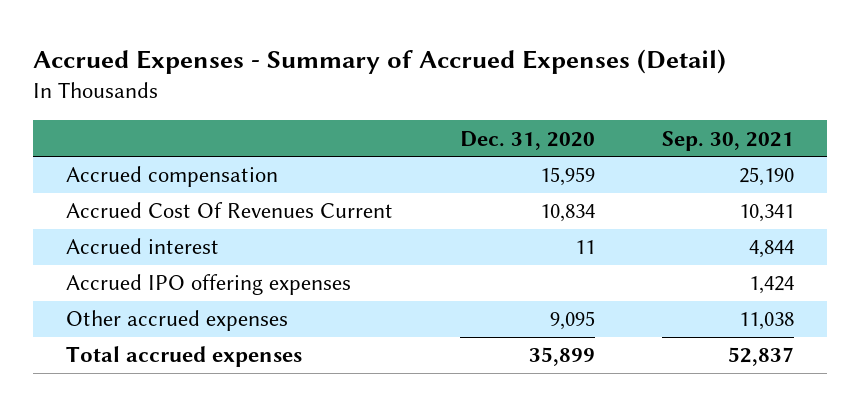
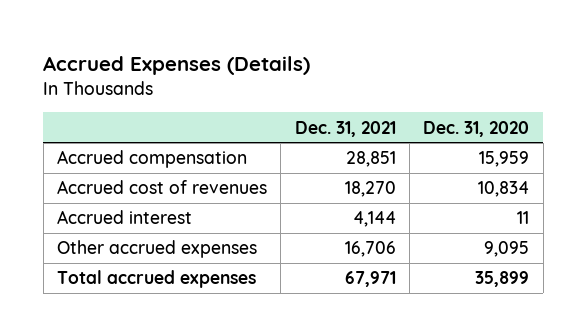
[32,48,726,74] Accrued Expenses - Summary of Accrued Expenses (Detail) -> [43,55,311,75] Accrued Expenses (Details)
[661,130,794,151] Sep. 30, 2021 -> none
none -> [294,120,396,137] Dec. 31, 2021
[66,202,394,219] Accrued Cost Of Revenues Current -> [57,180,268,195] Accrued cost of revenues
[66,274,352,296] Accrued IPO offering expenses -> none

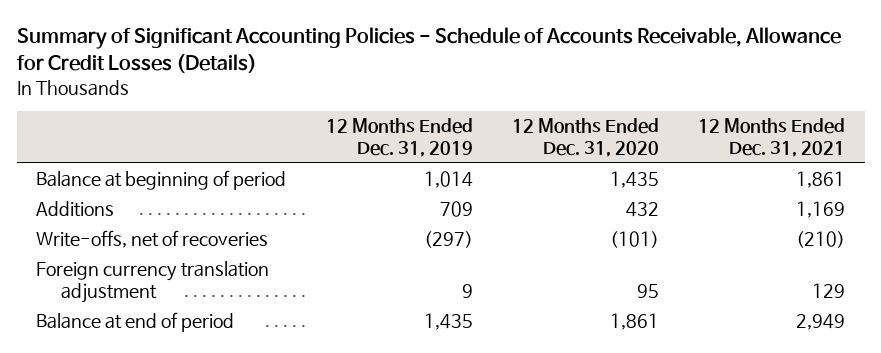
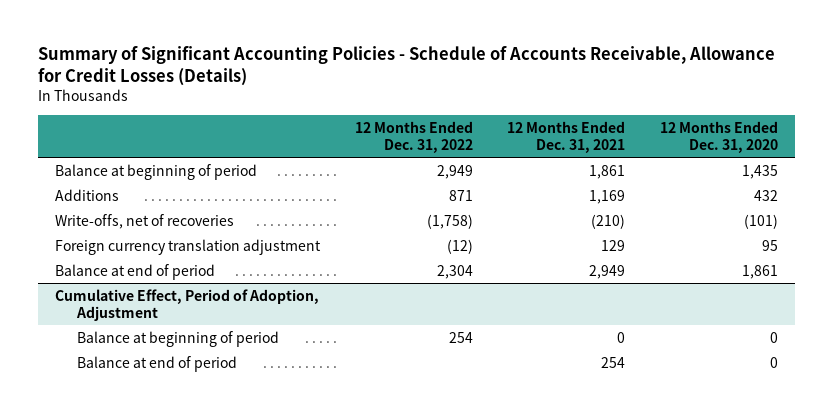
[325,117,473,158] 12 Months Ended Dec. 31, 2019 -> none
none -> [354,120,473,153] 12 Months Ended Dec. 31, 2022
none -> [55,288,320,321] Cumulative Effect, Period of Adoption, Adjustment
none -> [77,330,280,347] Balance at beginning of period
none -> [77,355,238,372] Balance at end of period

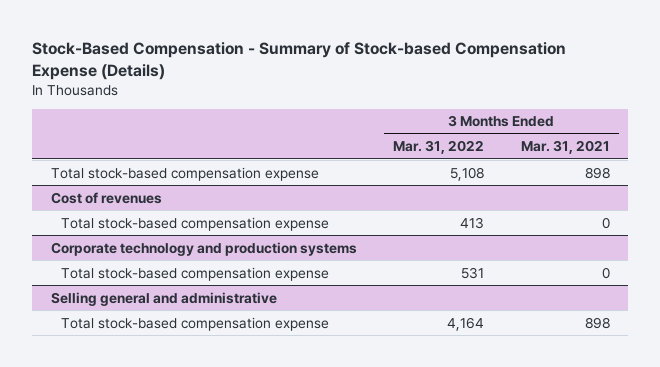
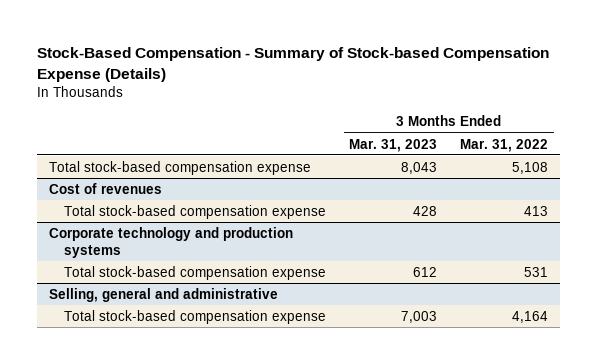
[520,140,610,155] Mar. 31, 2021 -> none
none -> [349,138,438,152] Mar. 31, 2023
[50,291,277,306] Selling general and administrative -> [48,287,278,302] Selling, general and administrative

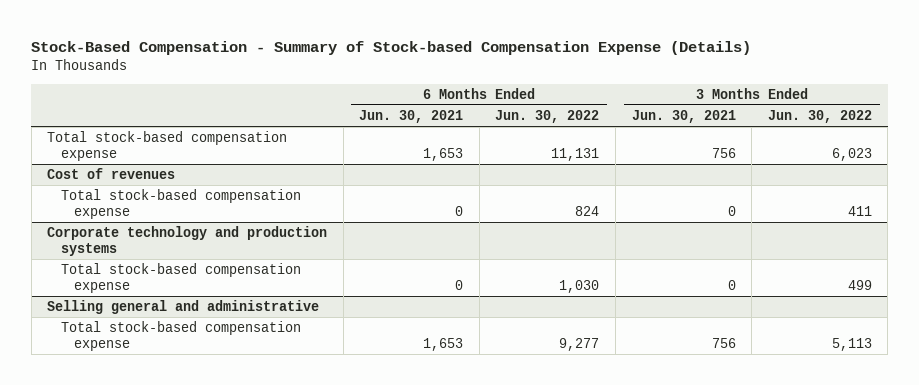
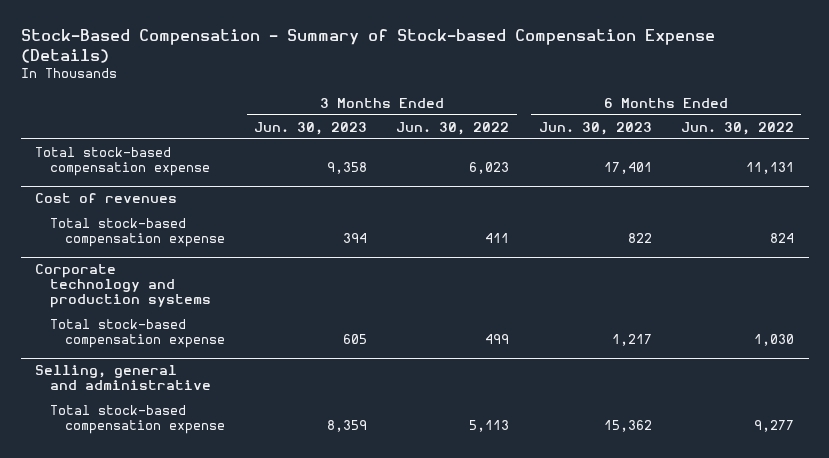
[359,109,464,123] Jun. 30, 2021 -> none
[631,109,736,123] Jun. 30, 2021 -> none
none -> [253,121,367,135] Jun. 30, 2023
none -> [538,121,652,135] Jun. 30, 2023
[47,300,320,315] Selling general and administrative -> [35,365,211,391] Selling, general and administrative

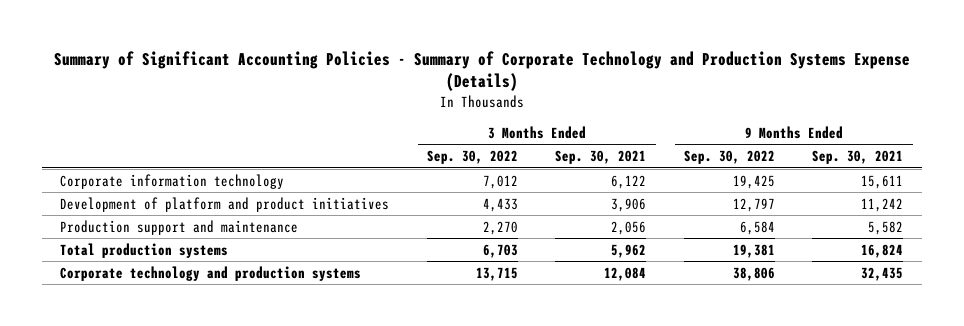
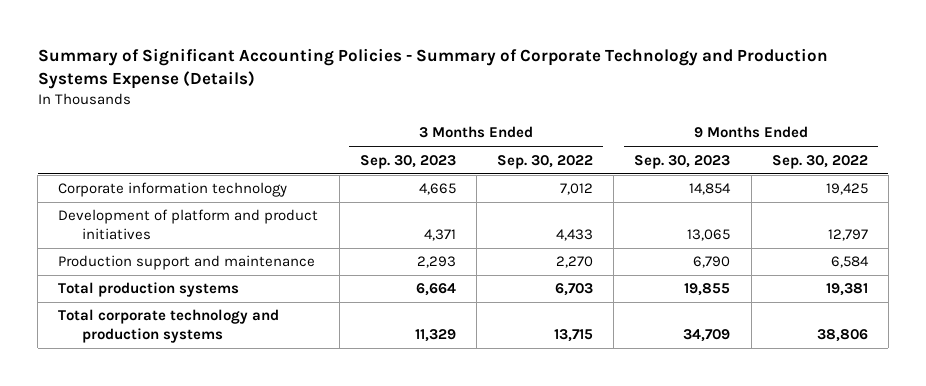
[555,150,647,165] Sep. 30, 2021 -> none
[812,150,904,165] Sep. 30, 2021 -> none
none -> [359,154,456,169] Sep. 30, 2023
none -> [634,154,731,169] Sep. 30, 2023
[60,265,362,281] Corporate technology and production systems -> [58,309,280,344] Total corporate technology and production systems

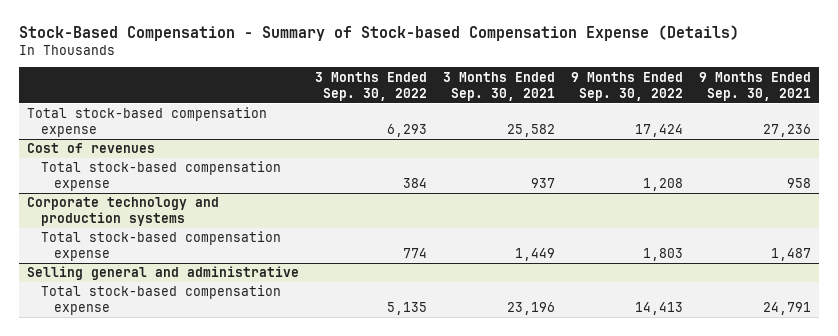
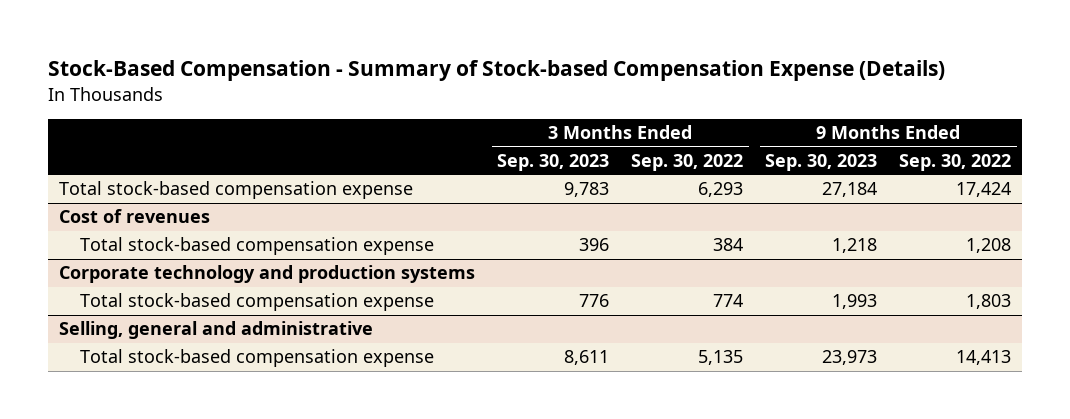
[442,71,555,101] 3 Months Ended Sep. 30, 2021 -> none
[698,71,811,101] 9 Months Ended Sep. 30, 2021 -> none
none -> [497,153,610,171] Sep. 30, 2023
none -> [765,153,878,171] Sep. 30, 2023
[27,266,300,281] Selling general and administrative -> [58,321,373,340] Selling, general and administrative

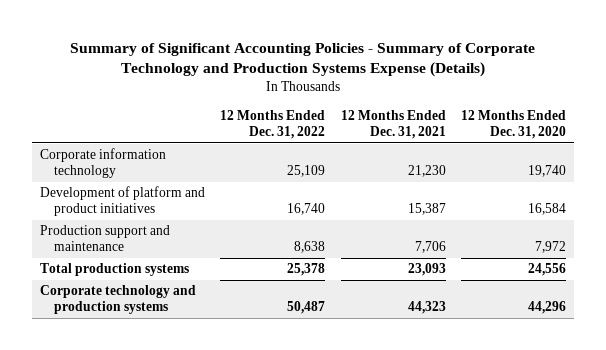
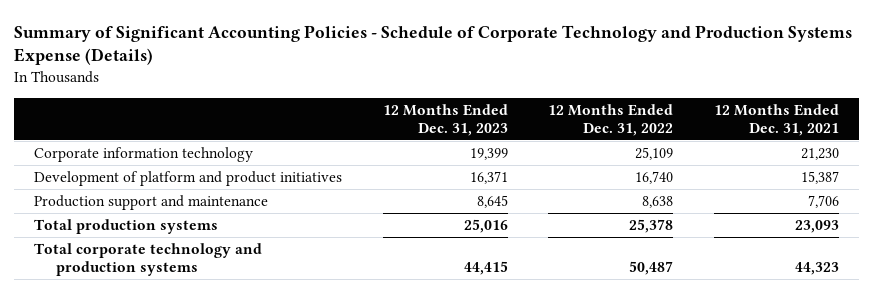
[69,42,535,78] Summary of Significant Accounting Policies - Summary of Corporate Technology and Production Systems Expense (Details) -> [13,24,852,66] Summary of Significant Accounting Policies - Schedule of Corporate Technology and Production Systems Expense (Details)
[461,109,567,139] 12 Months Ended Dec. 31, 2020 -> none
none -> [382,103,508,136] 12 Months Ended Dec. 31, 2023
[39,285,196,315] Corporate technology and production systems -> [34,242,263,277] Total corporate technology and production systems

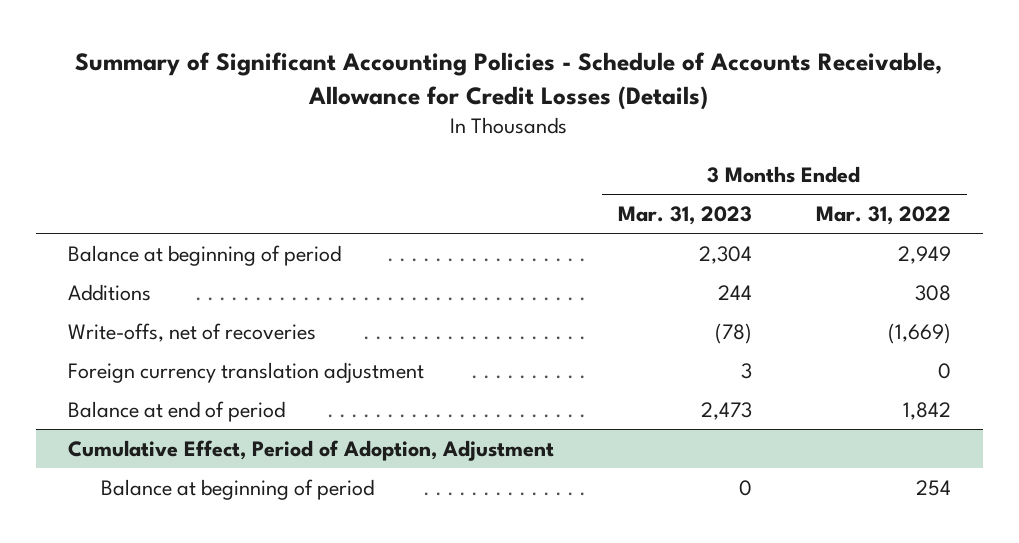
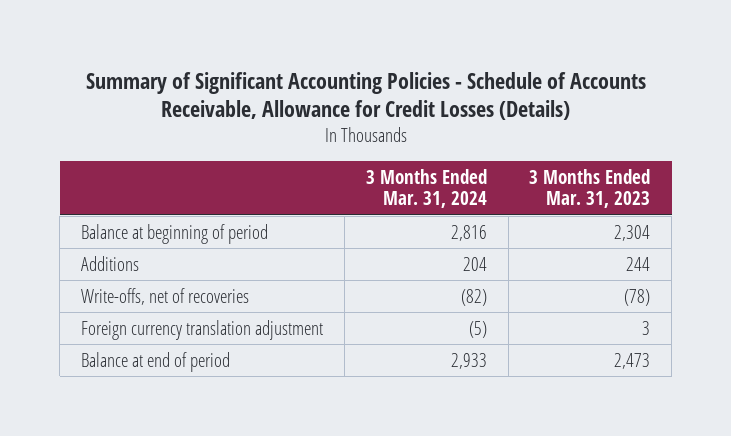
[815,205,951,225] Mar. 31, 2022 -> none
none -> [365,168,487,209] 3 Months Ended Mar. 31, 2024
[67,439,554,461] Cumulative Effect, Period of Adoption, Adjustment -> none
[100,478,374,500] Balance at beginning of period -> none

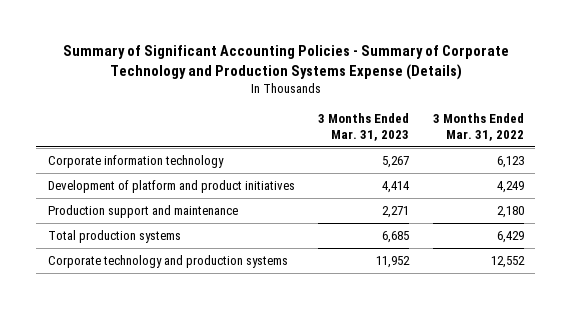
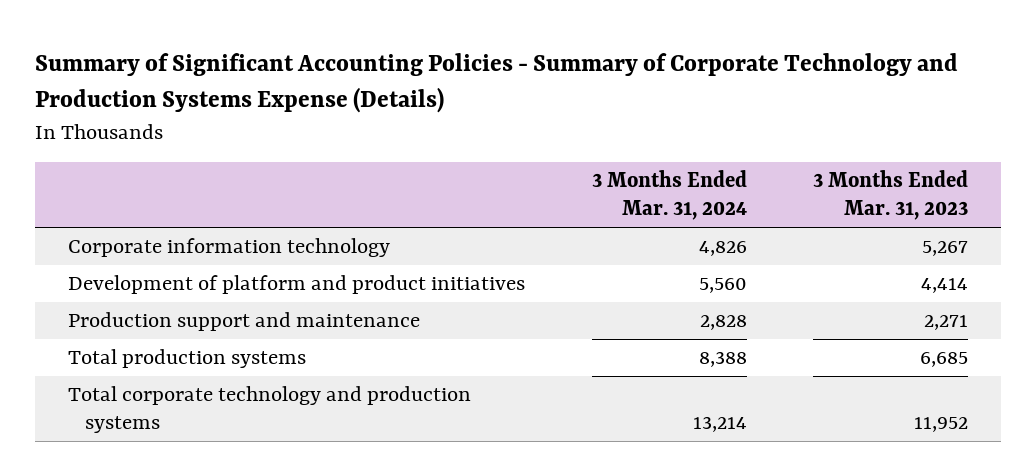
[432,113,524,141] 3 Months Ended Mar. 31, 2022 -> none
none -> [591,170,747,221] 3 Months Ended Mar. 31, 2024
[47,255,288,269] Corporate technology and production systems -> [68,386,472,434] Total corporate technology and production systems

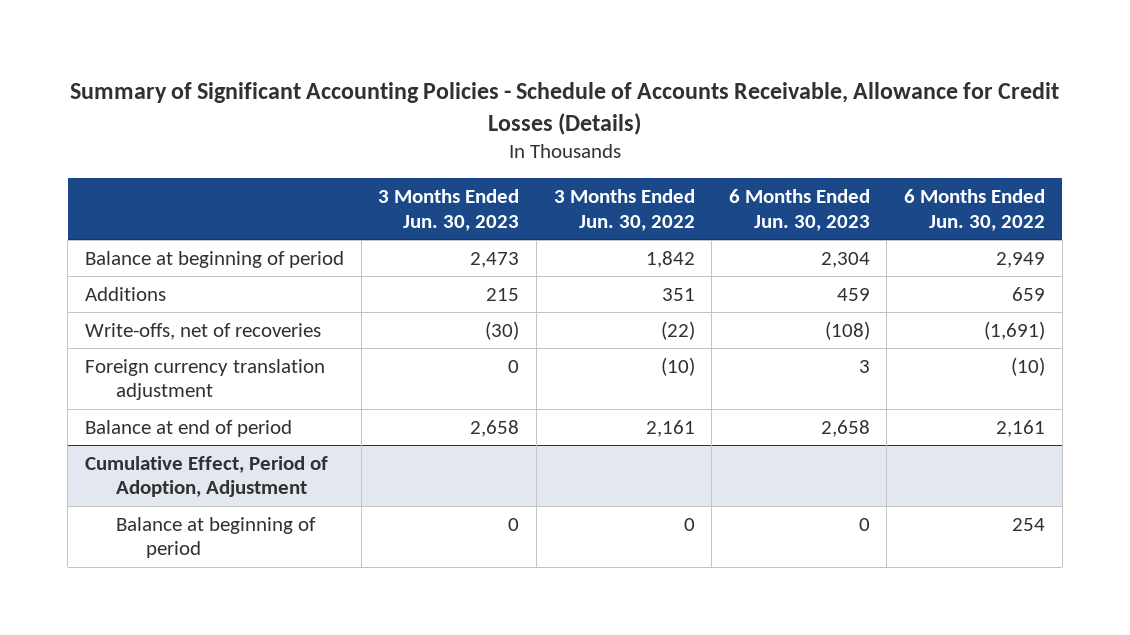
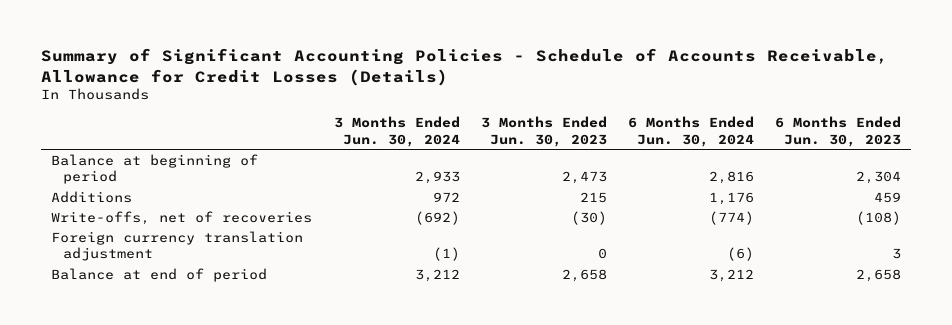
[553,189,695,231] 3 Months Ended Jun. 30, 2022 -> none
[904,189,1046,231] 6 Months Ended Jun. 30, 2022 -> none
none -> [333,116,460,147] 3 Months Ended Jun. 30, 2024
none -> [627,116,754,147] 6 Months Ended Jun. 30, 2024
[84,455,328,498] Cumulative Effect, Period of Adoption, Adjustment -> none
[115,516,316,559] Balance at beginning of period -> none

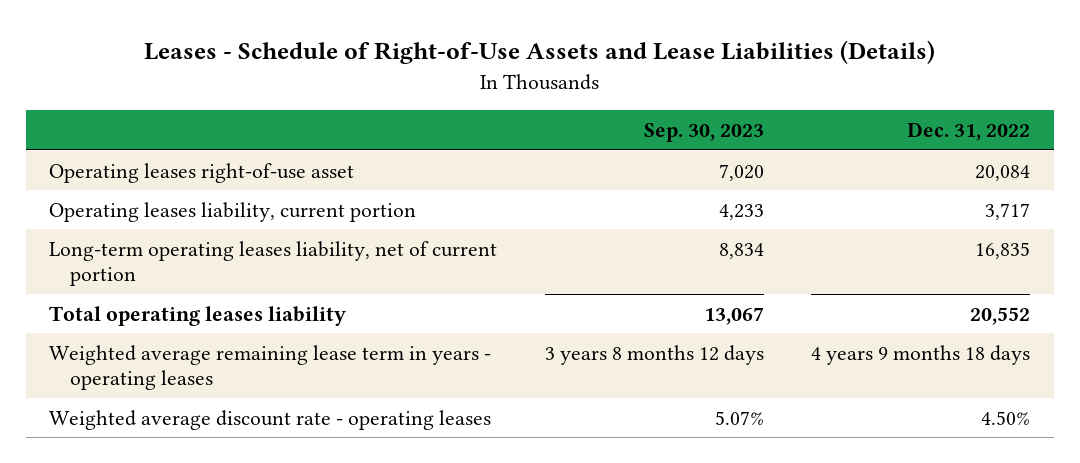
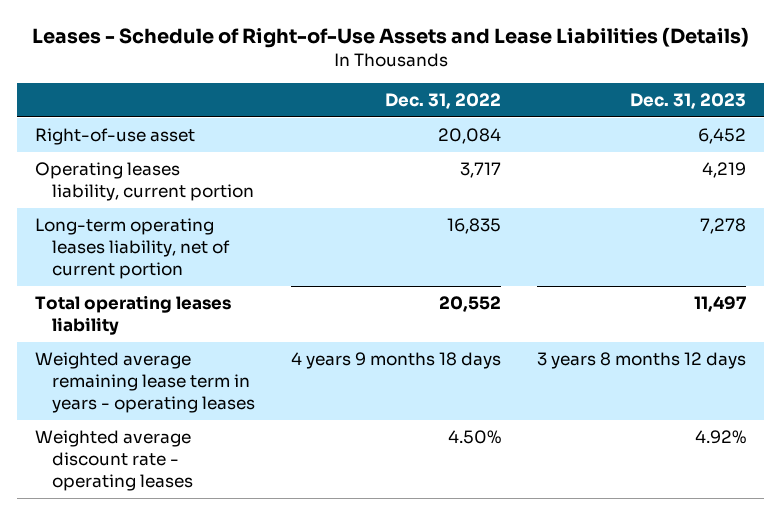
[643,122,764,142] Sep. 30, 2023 -> none
none -> [630,92,747,109] Dec. 31, 2023
[49,162,355,183] Operating leases right-of-use asset -> [35,128,196,146] Right-of-use asset

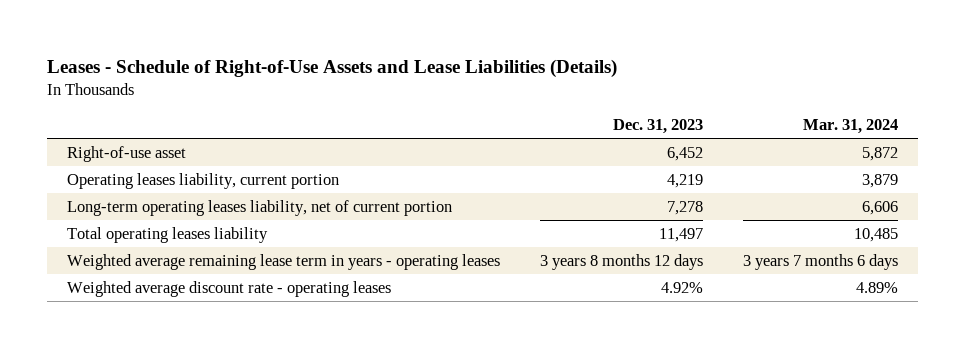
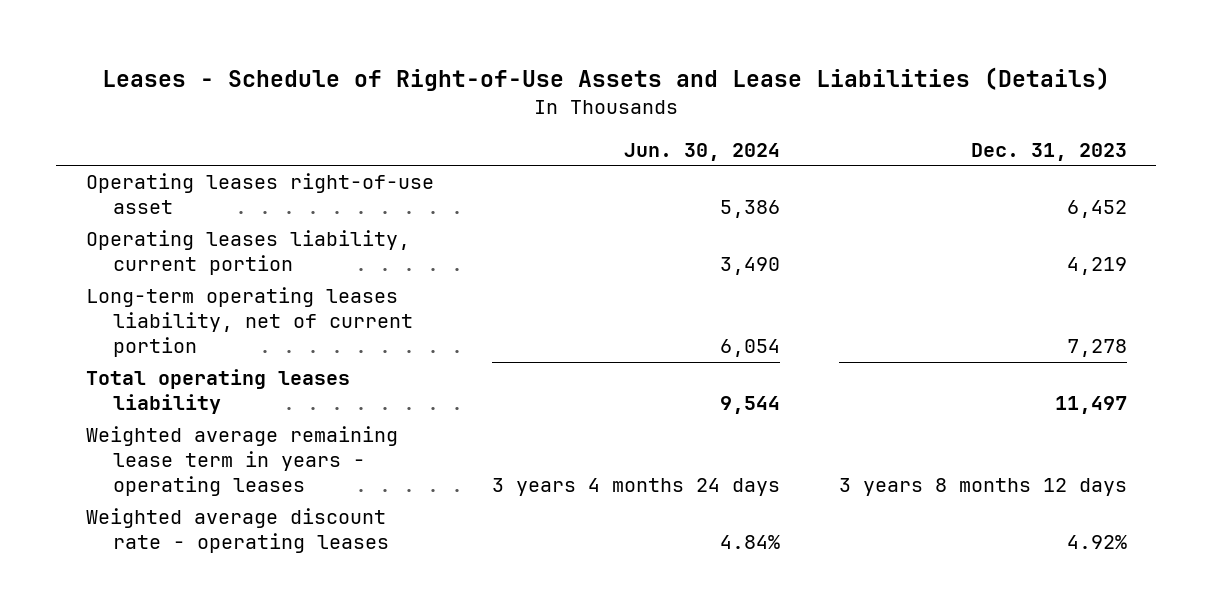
[802,119,898,135] Mar. 31, 2024 -> none
none -> [624,142,781,161] Jun. 30, 2024
[67,145,187,162] Right-of-use asset -> [85,173,434,215] Operating leases right-of-use asset

